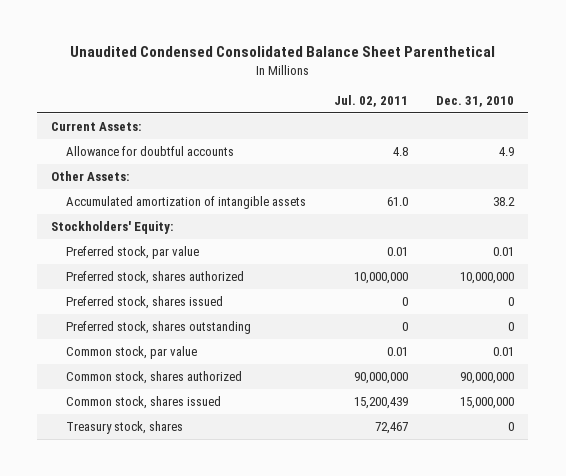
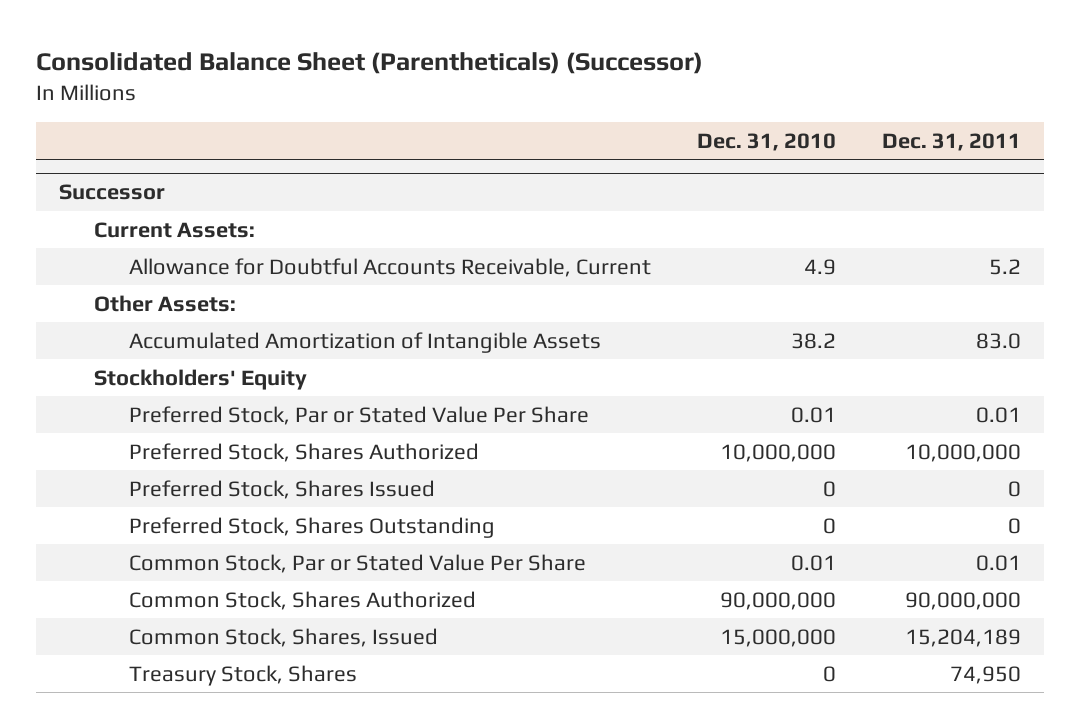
[69,46,495,58] Unaudited Condensed Consolidated Balance Sheet Parenthetical -> [36,52,704,75] Consolidated Balance Sheet (Parentheticals) (Successor)
[334,94,409,107] Jul. 02, 2011 -> none
none -> [882,132,1022,151] Dec. 31, 2011
none -> [59,184,166,201] Successor
[66,146,235,157] Allowance for doubtful accounts -> [129,257,652,277] Allowance for Doubtful Accounts Receivable, Current
[66,196,307,210] Accumulated amortization of intangible assets -> [129,331,602,353] Accumulated Amortization of Intangible Assets
[51,221,174,235] Stockholders' Equity: -> [94,368,308,390] Stockholders' Equity
[66,246,200,260] Preferred stock, par value -> [129,405,590,425] Preferred Stock, Par or Stated Value Per Share
[66,271,245,285] Preferred stock, shares authorized -> [129,442,480,462] Preferred Stock, Shares Authorized
[66,296,224,310] Preferred stock, shares issued -> [129,479,436,499] Preferred Stock, Shares Issued
[66,321,252,335] Preferred stock, shares outstanding -> [129,516,496,538] Preferred Stock, Shares Outstanding
[66,346,198,360] Common stock, par value -> [129,553,587,573] Common Stock, Par or Stated Value Per Share
[66,371,243,385] Common stock, shares authorized -> [129,590,477,610] Common Stock, Shares Authorized
[66,396,222,410] Common stock, shares issued -> [129,627,439,647] Common Stock, Shares, Issued
[66,421,184,435] Treasury stock, shares -> [129,664,358,686] Treasury Stock, Shares

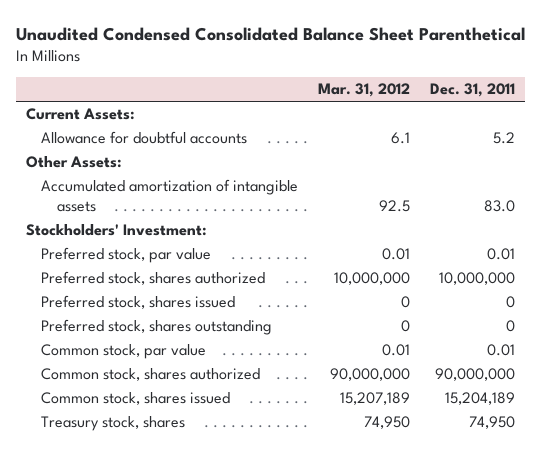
[36,52,704,75] Consolidated Balance Sheet (Parentheticals) (Successor) -> [15,27,525,42] Unaudited Condensed Consolidated Balance Sheet Parenthetical
[697,132,837,151] Dec. 31, 2010 -> none
none -> [318,83,411,98] Mar. 31, 2012
[59,184,166,201] Successor -> none
[129,257,652,277] Allowance for Doubtful Accounts Receivable, Current -> [41,131,248,145] Allowance for doubtful accounts
[129,331,602,353] Accumulated Amortization of Intangible Assets -> [41,179,299,212] Accumulated amortization of intangible assets
[94,368,308,390] Stockholders' Equity -> [25,224,207,237] Stockholders' Investment:
[129,405,590,425] Preferred Stock, Par or Stated Value Per Share -> [41,247,212,264] Preferred stock, par value
[129,442,480,462] Preferred Stock, Shares Authorized -> [41,271,266,286] Preferred stock, shares authorized
[129,479,436,499] Preferred Stock, Shares Issued -> [41,295,236,310] Preferred stock, shares issued
[129,516,496,538] Preferred Stock, Shares Outstanding -> [41,319,273,336] Preferred stock, shares outstanding
[129,553,587,573] Common Stock, Par or Stated Value Per Share -> [41,344,207,360] Common stock, par value
[129,590,477,610] Common Stock, Shares Authorized -> [41,368,261,382] Common stock, shares authorized
[129,627,439,647] Common Stock, Shares, Issued -> [41,392,231,406] Common stock, shares issued
[129,664,358,686] Treasury Stock, Shares -> [41,416,186,432] Treasury stock, shares

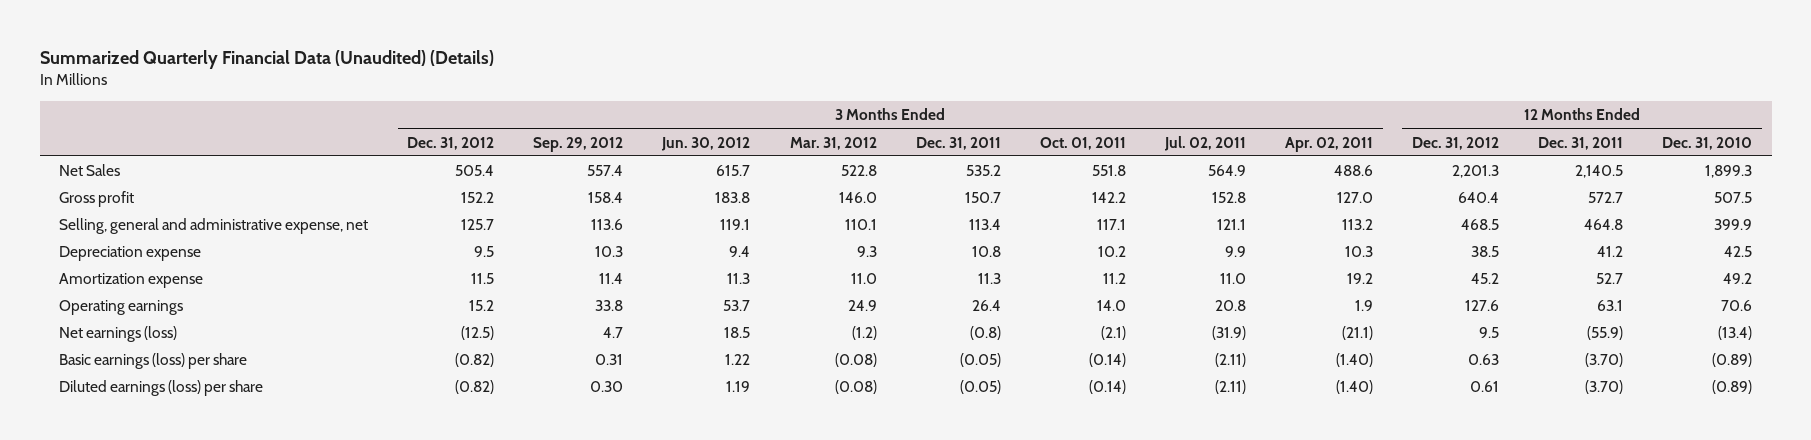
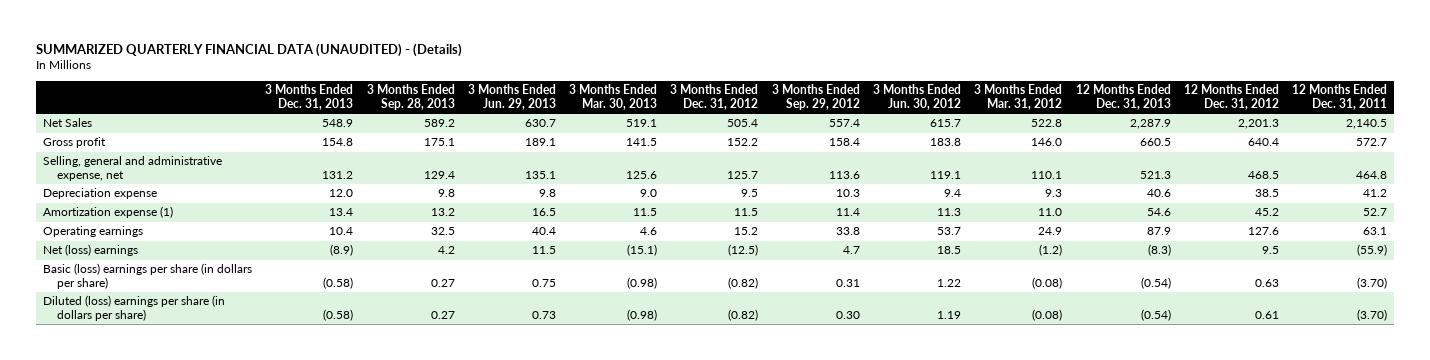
[39,50,494,70] Summarized Quarterly Financial Data (Unaudited) (Details) -> [36,43,463,58] SUMMARIZED QUARTERLY FINANCIAL DATA (UNAUDITED) - (Details)
[915,136,1001,150] Dec. 31, 2011 -> none
[1039,136,1126,150] Oct. 01, 2011 -> none
[1163,135,1246,151] Jul. 02, 2011 -> none
[1284,136,1373,152] Apr. 02, 2011 -> none
[1662,136,1753,150] Dec. 31, 2010 -> none
none -> [265,84,354,111] 3 Months Ended Dec. 31, 2013
none -> [366,84,455,111] 3 Months Ended Sep. 28, 2013
none -> [467,84,556,111] 3 Months Ended Jun. 29, 2013
none -> [569,84,658,111] 3 Months Ended Mar. 30, 2013
none -> [1075,84,1171,111] 12 Months Ended Dec. 31, 2013
[59,273,204,289] Amortization expense -> [43,206,174,219] Amortization expense (1)
[59,326,178,343] Net earnings (loss) -> [43,244,139,257] Net (loss) earnings
[59,353,248,370] Basic earnings (loss) per share -> [43,263,253,290] Basic (loss) earnings per share (in dollars per share)
[59,380,264,397] Diluted earnings (loss) per share -> [43,295,226,322] Diluted (loss) earnings per share (in dollars per share)

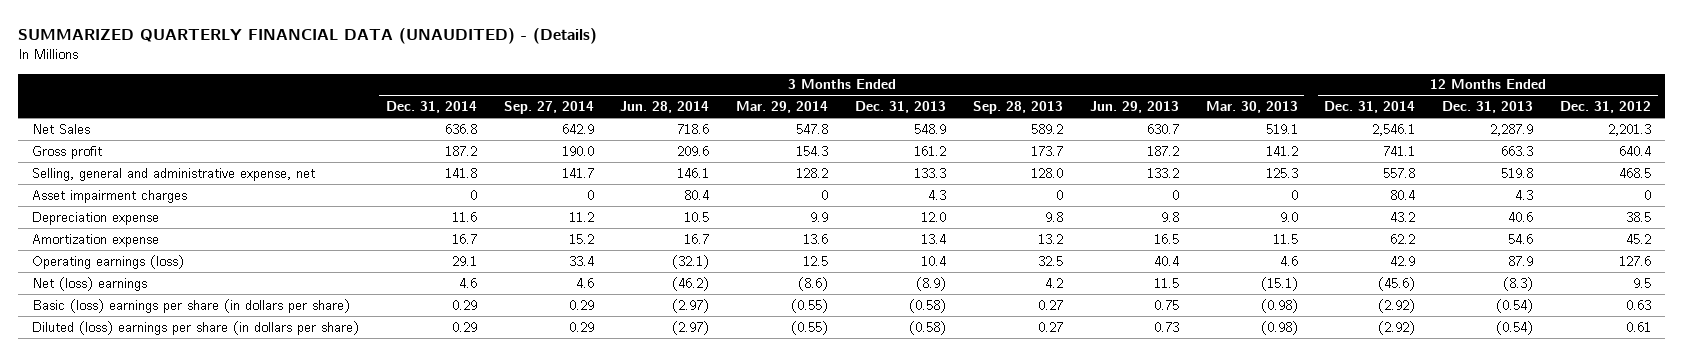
[670,84,759,111] 3 Months Ended Dec. 31, 2012 -> none
[771,84,860,111] 3 Months Ended Sep. 29, 2012 -> none
[873,84,962,111] 3 Months Ended Jun. 30, 2012 -> none
[974,84,1063,111] 3 Months Ended Mar. 31, 2012 -> none
[1292,84,1388,111] 12 Months Ended Dec. 31, 2011 -> none
none -> [385,101,477,114] Dec. 31, 2014
none -> [503,101,594,115] Sep. 27, 2014
none -> [620,101,710,114] Jun. 28, 2014
none -> [736,101,829,114] Mar. 29, 2014
none -> [1324,101,1416,114] Dec. 31, 2014
[322,138,354,147] 154.8 -> [914,145,947,156] 161.2
[423,138,455,147] 175.1 -> [1030,145,1063,156] 173.7
[524,138,556,147] 189.1 -> [1146,145,1179,156] 187.2
[626,138,658,147] 141.5 -> [1265,145,1298,156] 141.2
[1139,138,1171,147] 660.5 -> [1501,145,1534,156] 663.3
[322,171,354,180] 131.2 -> [914,167,947,178] 133.3
[423,171,455,180] 129.4 -> [1030,167,1063,178] 128.0
[524,171,556,180] 135.1 -> [1146,167,1179,178] 133.2
[626,171,658,180] 125.6 -> [1265,167,1298,178] 125.3
[1139,171,1171,180] 521.3 -> [1501,167,1534,178] 519.8
none -> [31,189,187,203] Asset impairment charges
[43,206,174,219] Amortization expense (1) -> [31,233,159,247] Amortization expense
[43,226,144,238] Operating earnings -> [31,254,184,269] Operating earnings (loss)

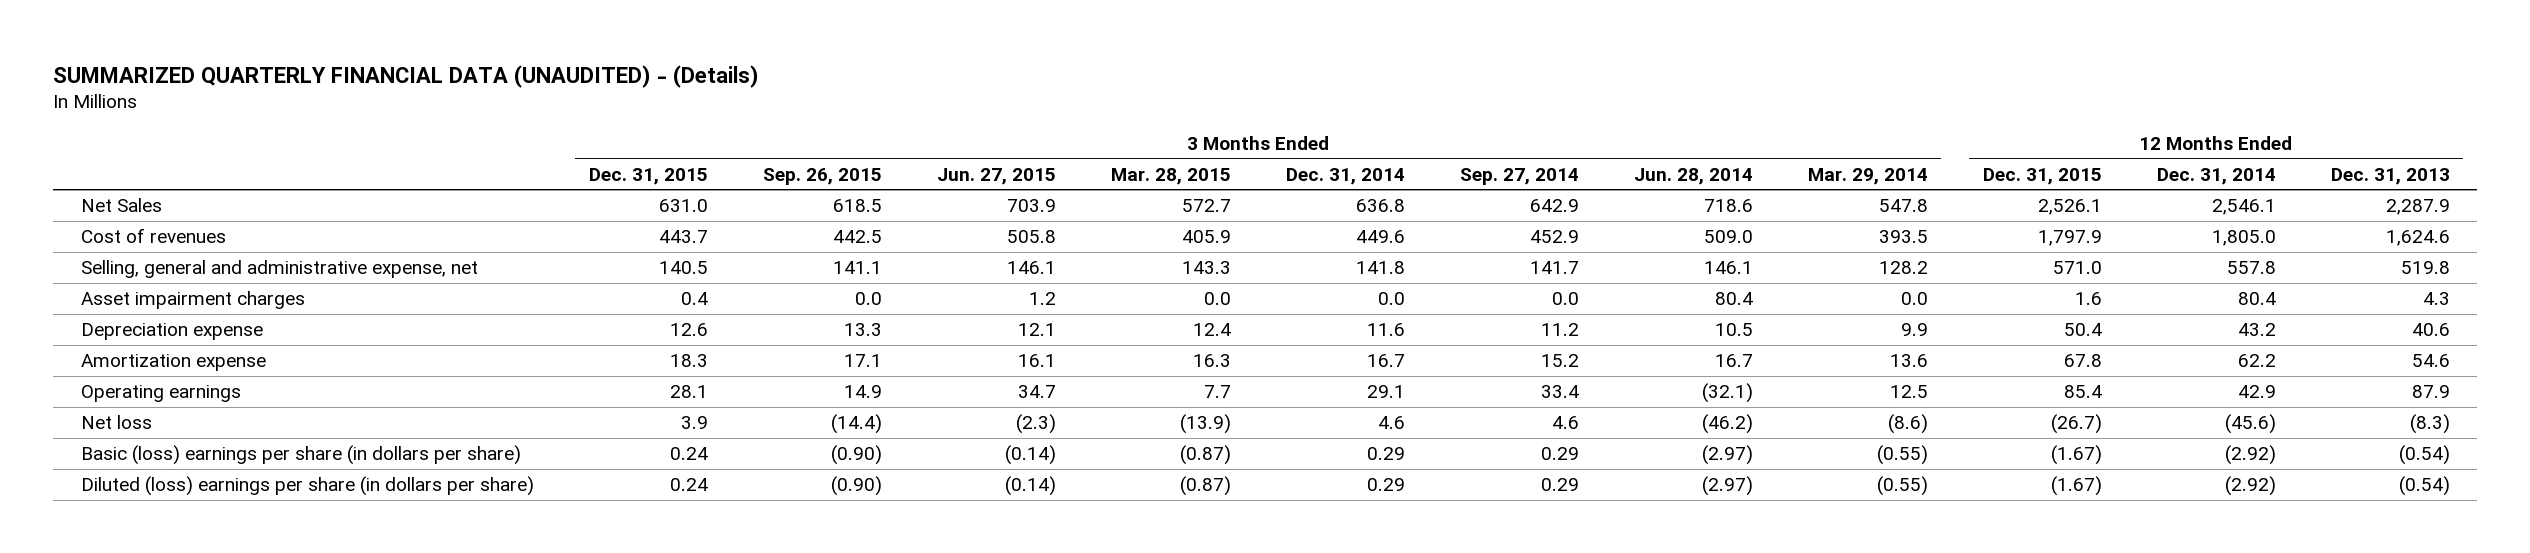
[855,101,947,114] Dec. 31, 2013 -> none
[972,101,1063,115] Sep. 28, 2013 -> none
[1089,101,1179,114] Jun. 29, 2013 -> none
[1205,101,1298,114] Mar. 30, 2013 -> none
[1560,101,1652,114] Dec. 31, 2012 -> none
none -> [588,167,708,185] Dec. 31, 2015
none -> [762,167,882,185] Sep. 26, 2015
none -> [936,167,1056,185] Jun. 27, 2015
none -> [1110,167,1231,185] Mar. 28, 2015
none -> [1982,167,2102,185] Dec. 31, 2015
[31,145,102,159] Gross profit -> none
none -> [80,228,226,244] Cost of revenues
[469,189,477,200] 0 -> [1377,292,1405,306] 0.0
[586,189,594,200] 0 -> [1551,292,1579,306] 0.0
[821,189,829,200] 0 -> [1900,292,1928,306] 0.0
[31,254,184,269] Operating earnings (loss) -> [80,385,241,403] Operating earnings
[31,276,147,291] Net (loss) earnings -> [80,415,152,430] Net loss

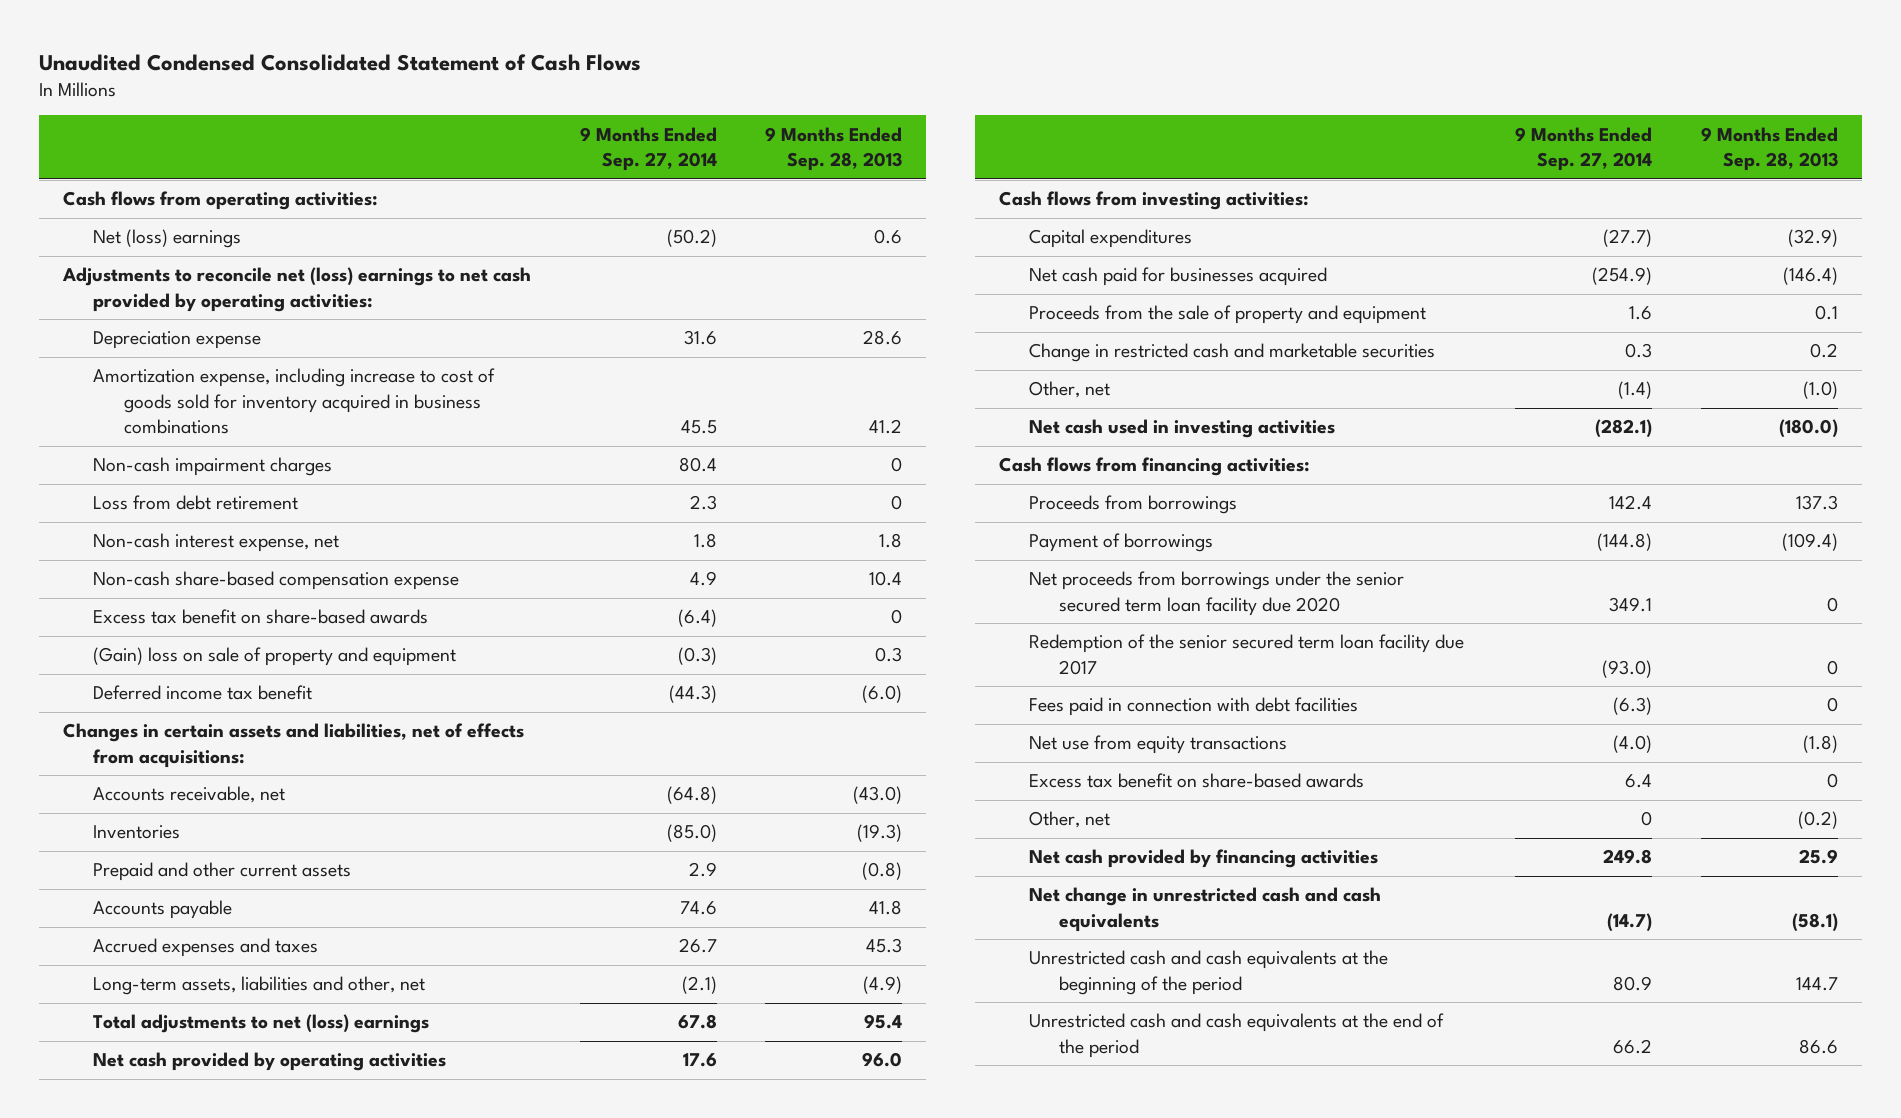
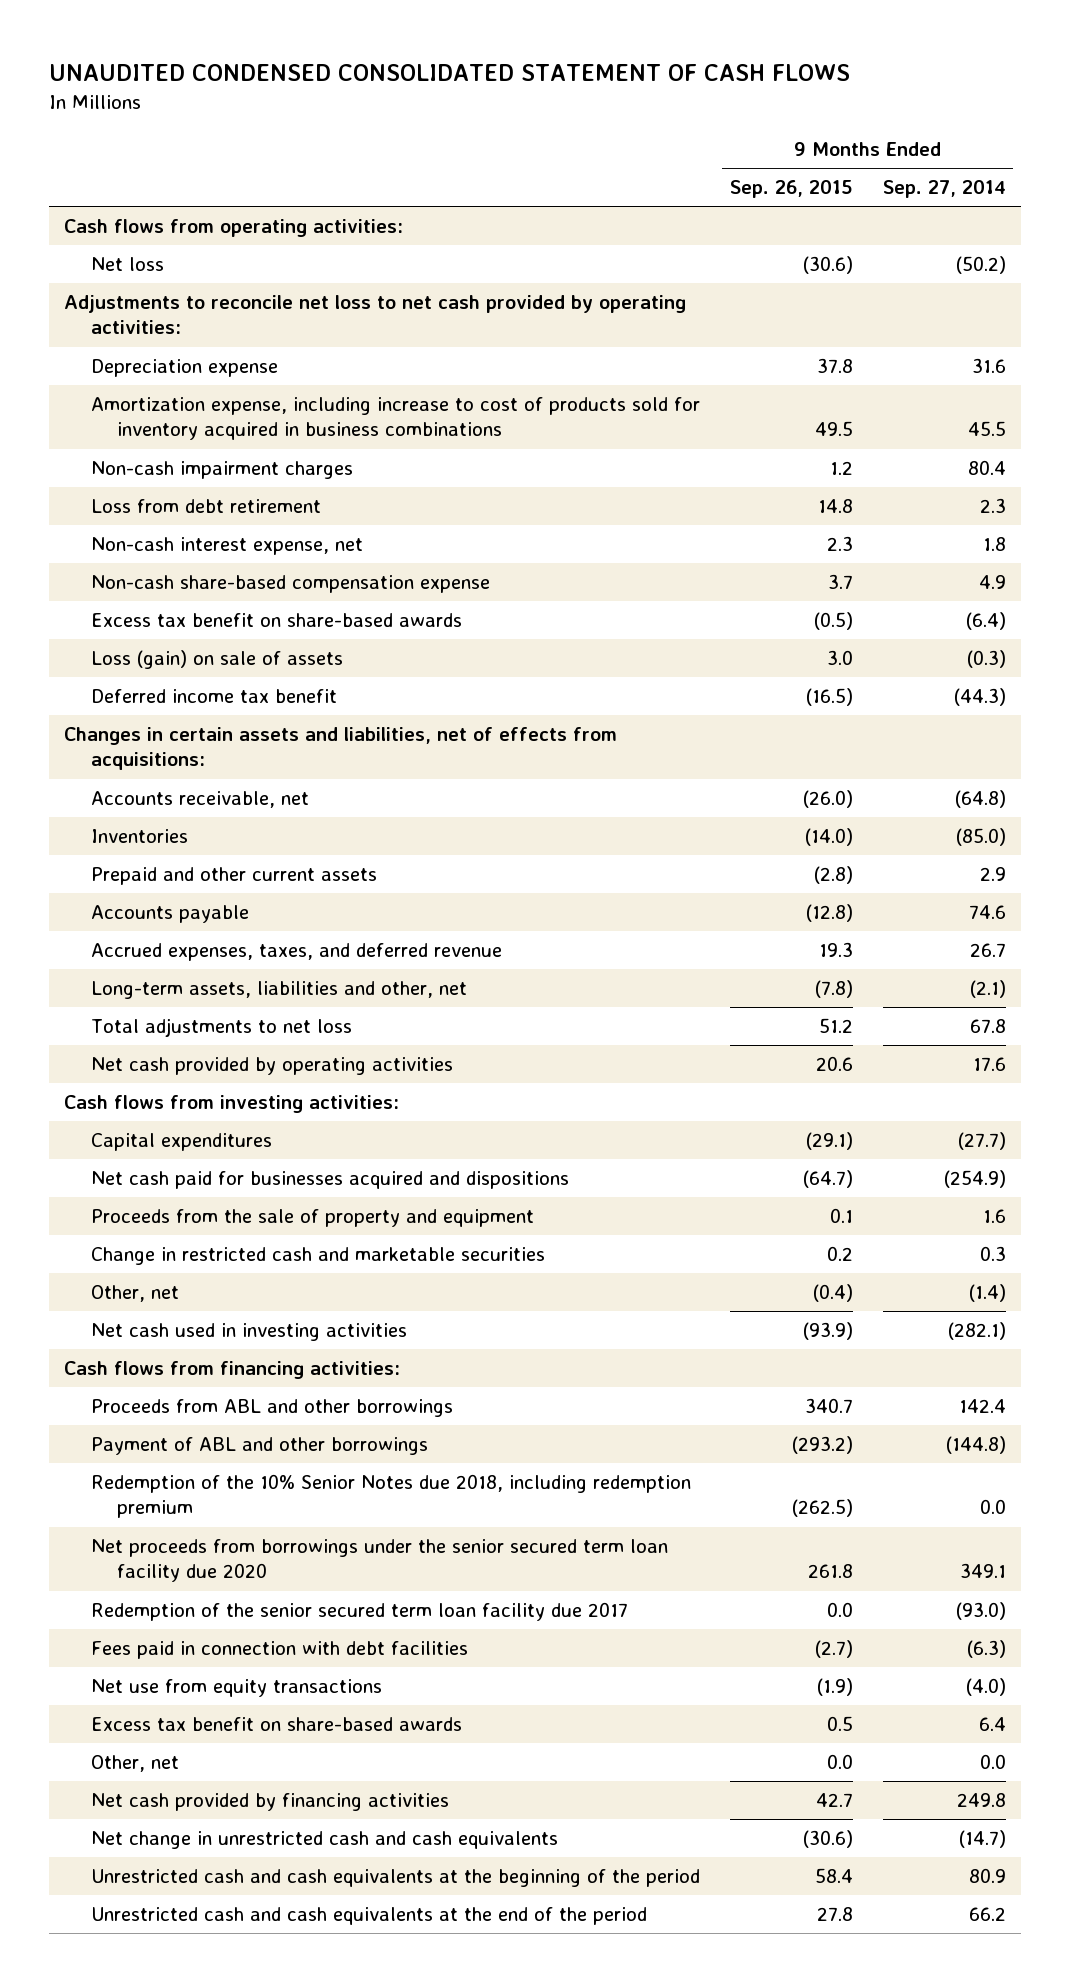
[39,53,642,71] Unaudited Condensed Consolidated Statement of Cash Flows -> [49,64,851,82] UNAUDITED CONDENSED CONSOLIDATED STATEMENT OF CASH FLOWS
[764,126,902,172] 9 Months Ended Sep. 28, 2013 -> none
none -> [729,180,853,199] Sep. 26, 2015
[93,229,242,249] Net (loss) earnings -> [90,257,164,272] Net loss
[62,267,532,312] Adjustments to reconcile net (loss) earnings to net cash provided by operating activities: -> [64,295,687,335] Adjustments to reconcile net loss to net cash provided by operating activities:
[93,368,496,435] Amortization expense, including increase to cost of goods sold for inventory acquired in business combinations -> [90,397,700,441] Amortization expense, including increase to cost of products sold for inventory acquired in business combinations
[93,647,457,667] (Gain) loss on sale of property and equipment -> [90,650,343,670] Loss (gain) on sale of assets
[93,938,319,958] Accrued expenses and taxes -> [90,943,502,962] Accrued expenses, taxes, and deferred revenue
[93,1014,430,1034] Total adjustments to net (loss) earnings -> [90,1018,352,1038] Total adjustments to net loss
[1029,267,1328,287] Net cash paid for businesses acquired -> [90,1171,569,1190] Net cash paid for businesses acquired and dispositions
[1029,495,1238,515] Proceeds from borrowings -> [90,1399,453,1418] Proceeds from ABL and other borrowings
[1029,533,1214,553] Payment of borrowings -> [90,1437,428,1456] Payment of ABL and other borrowings
none -> [90,1474,691,1519] Redemption of the 10% Senior Notes due 2018, including redemption premium
[1641,811,1653,827] 0 -> [979,1754,1006,1770] 0.0

